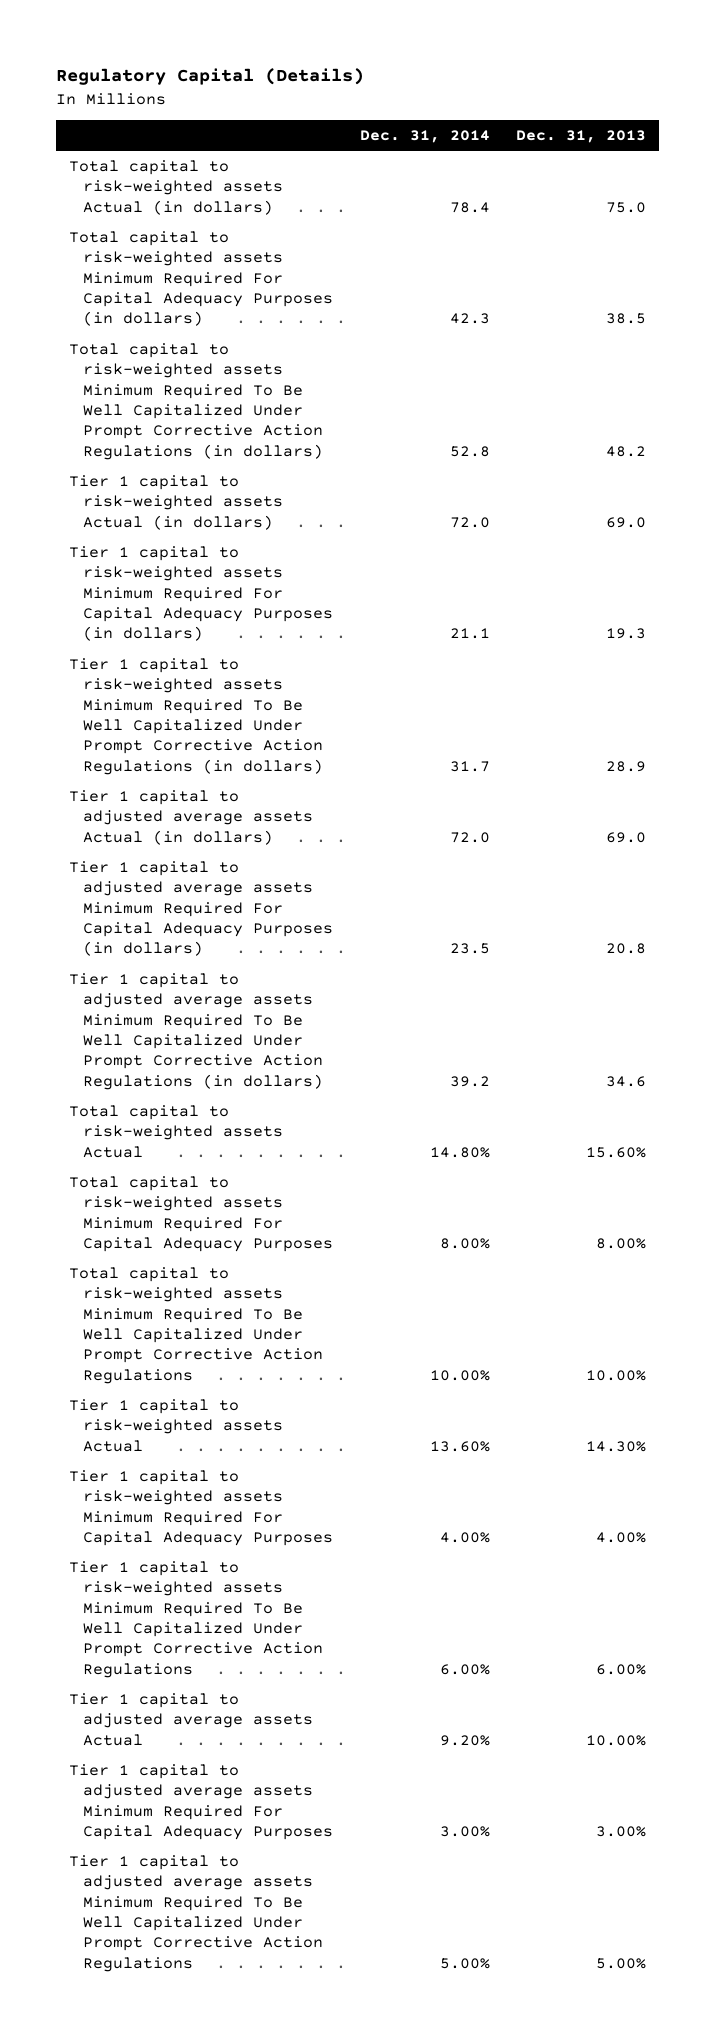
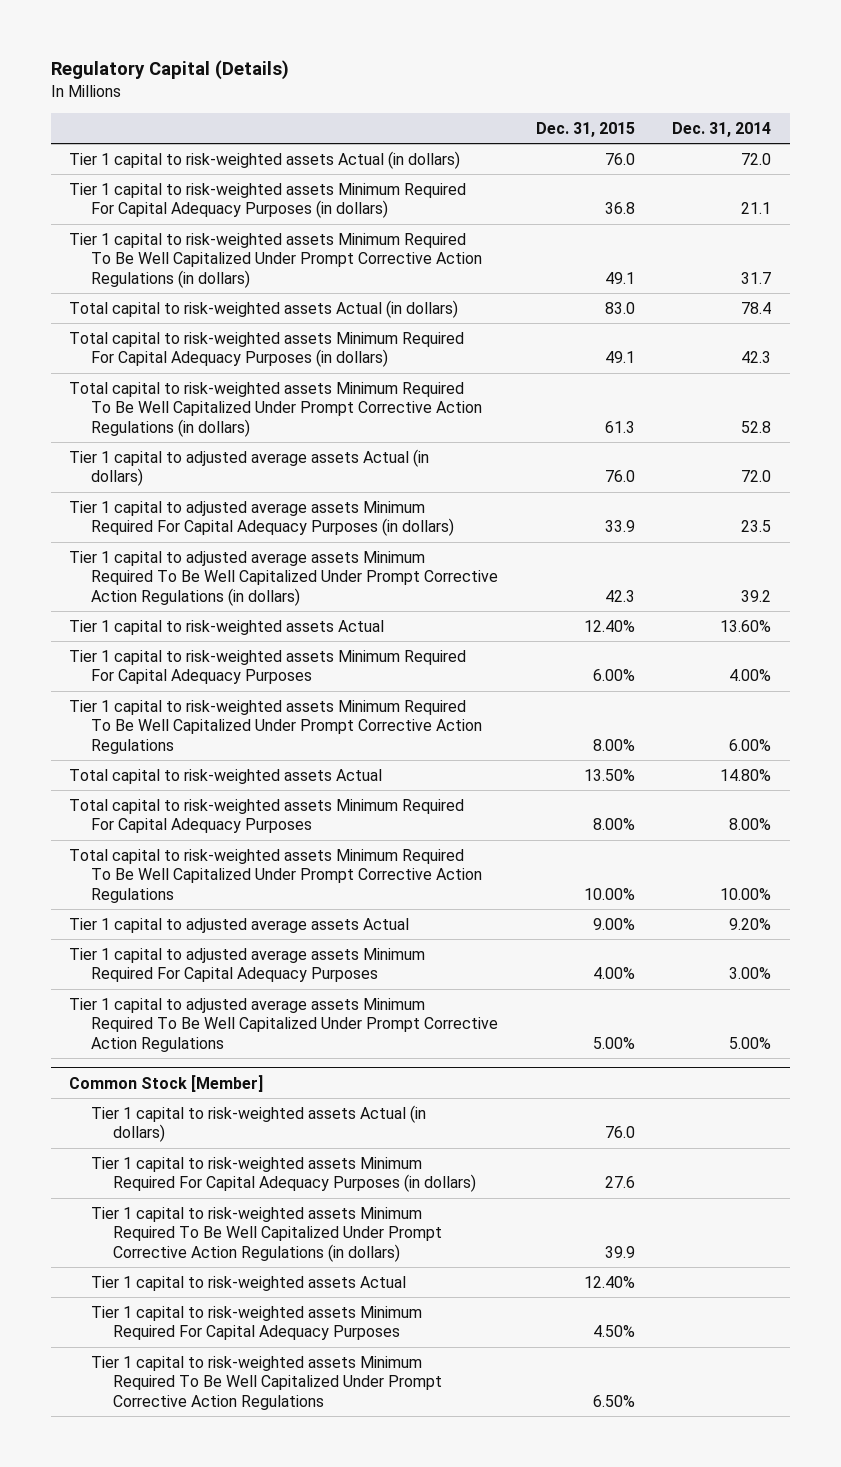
[516,130,647,144] Dec. 31, 2013 -> none
none -> [535,121,635,137] Dec. 31, 2015
[68,159,284,215] Total capital to risk-weighted assets Actual (in dollars) -> [69,299,459,318] Total capital to risk-weighted assets Actual (in dollars)
[68,230,334,327] Total capital to risk-weighted assets Minimum Required For Capital Adequacy Purposes (in dollars) -> [69,331,465,368] Total capital to risk-weighted assets Minimum Required For Capital Adequacy Purposes (in dollars)
[68,342,324,460] Total capital to risk-weighted assets Minimum Required To Be Well Capitalized Under Prompt Corrective Action Regulations (in dollars) -> [69,381,483,437] Total capital to risk-weighted assets Minimum Required To Be Well Capitalized Under Prompt Corrective Action Regulations (in dollars)
[68,1104,284,1158] Total capital to risk-weighted assets Actual -> [69,768,383,784] Total capital to risk-weighted assets Actual
[68,1175,334,1253] Total capital to risk-weighted assets Minimum Required For Capital Adequacy Purposes -> [69,798,465,834] Total capital to risk-weighted assets Minimum Required For Capital Adequacy Purposes
[68,1266,324,1384] Total capital to risk-weighted assets Minimum Required To Be Well Capitalized Under Prompt Corrective Action Regulations -> [69,848,483,903] Total capital to risk-weighted assets Minimum Required To Be Well Capitalized Under Prompt Corrective Action Regulations
none -> [69,1074,264,1092] Common Stock [Member]
none -> [91,1104,427,1143] Tier 1 capital to risk-weighted assets Actual (in dollars)
none -> [91,1156,477,1193] Tier 1 capital to risk-weighted assets Minimum Required For Capital Adequacy Purposes (in dollars)
none -> [91,1206,443,1262] Tier 1 capital to risk-weighted assets Minimum Required To Be Well Capitalized Under Prompt Corrective Action Regulations (in dollars)
none -> [91,1275,407,1291] Tier 1 capital to risk-weighted assets Actual
none -> [91,1305,423,1341] Tier 1 capital to risk-weighted assets Minimum Required For Capital Adequacy Purposes
none -> [91,1355,443,1410] Tier 1 capital to risk-weighted assets Minimum Required To Be Well Capitalized Under Prompt Corrective Action Regulations

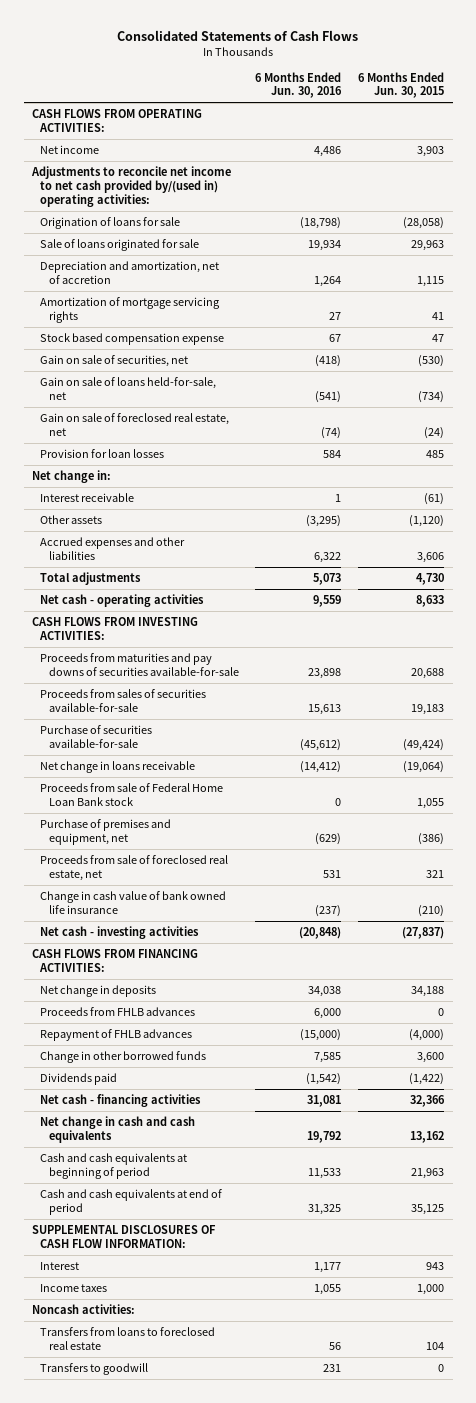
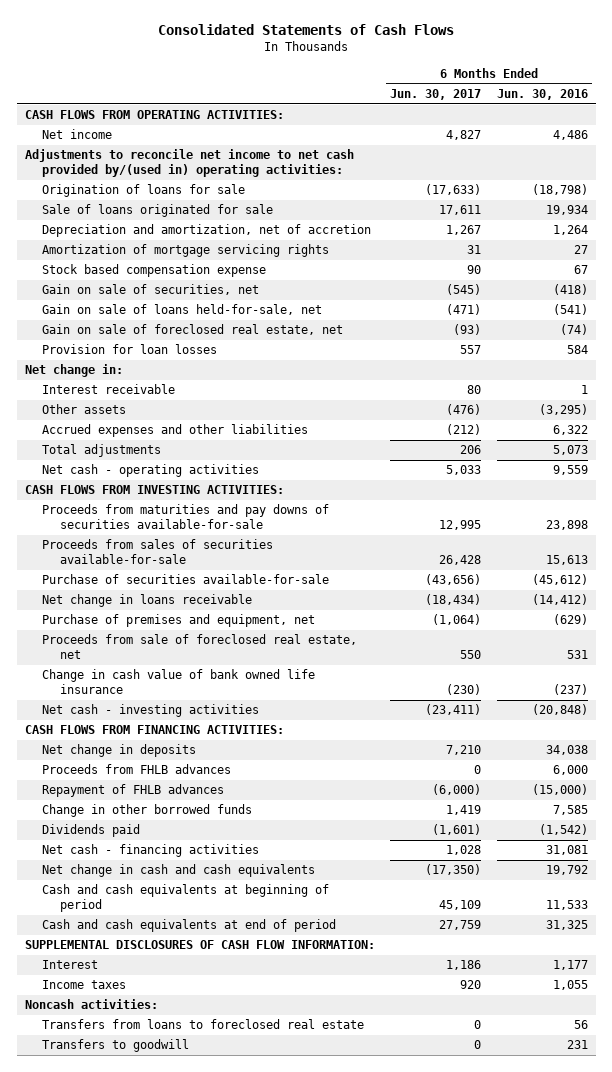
[358,71,445,99] 6 Months Ended Jun. 30, 2015 -> none
none -> [390,88,482,100] Jun. 30, 2017
[40,782,224,806] Proceeds from sale of Federal Home Loan Bank stock -> none

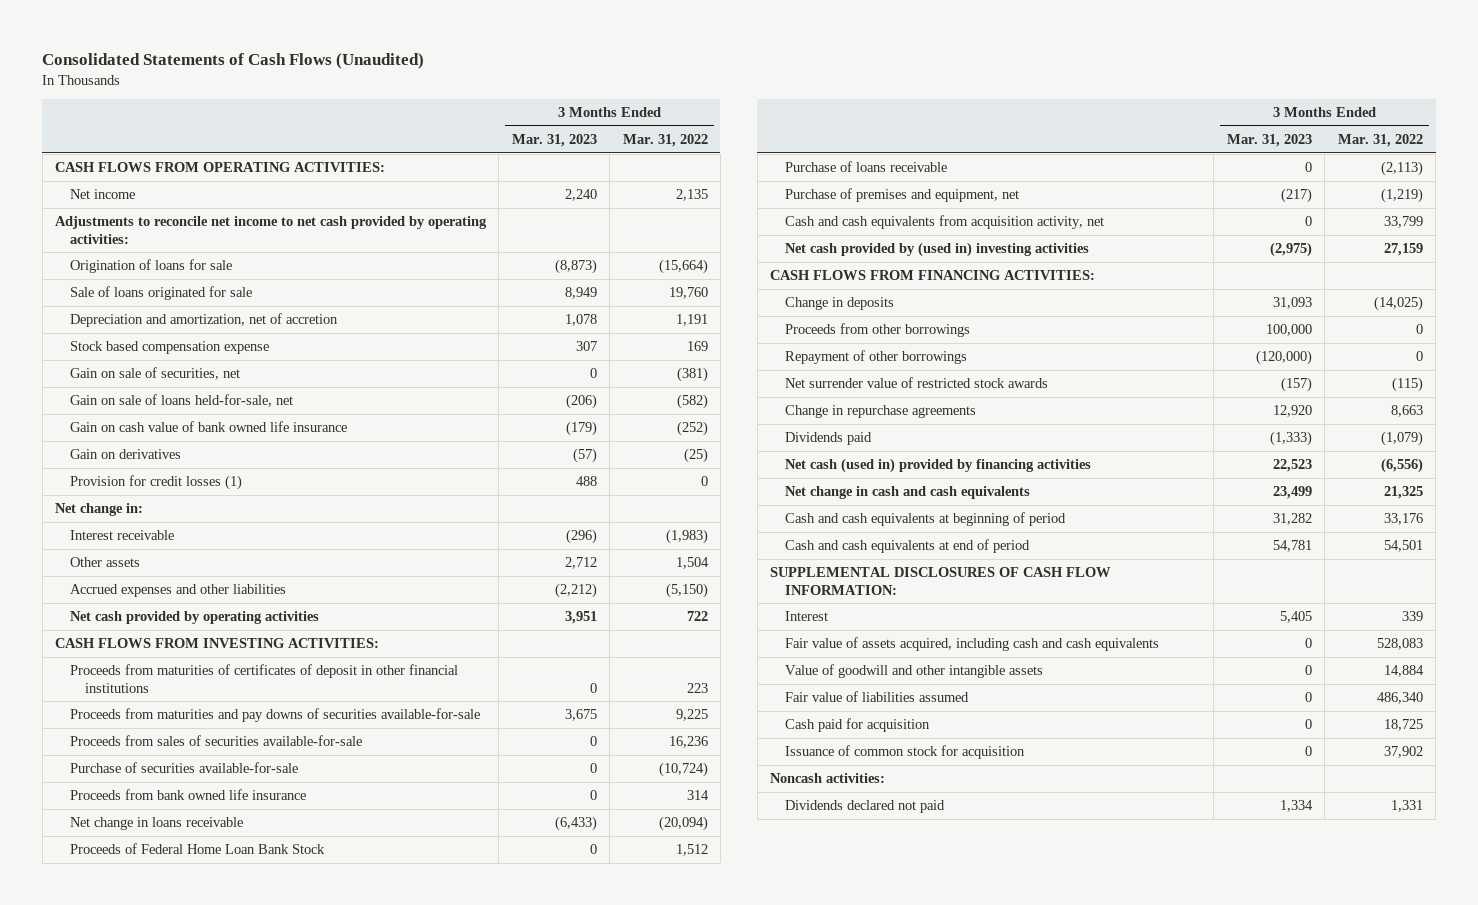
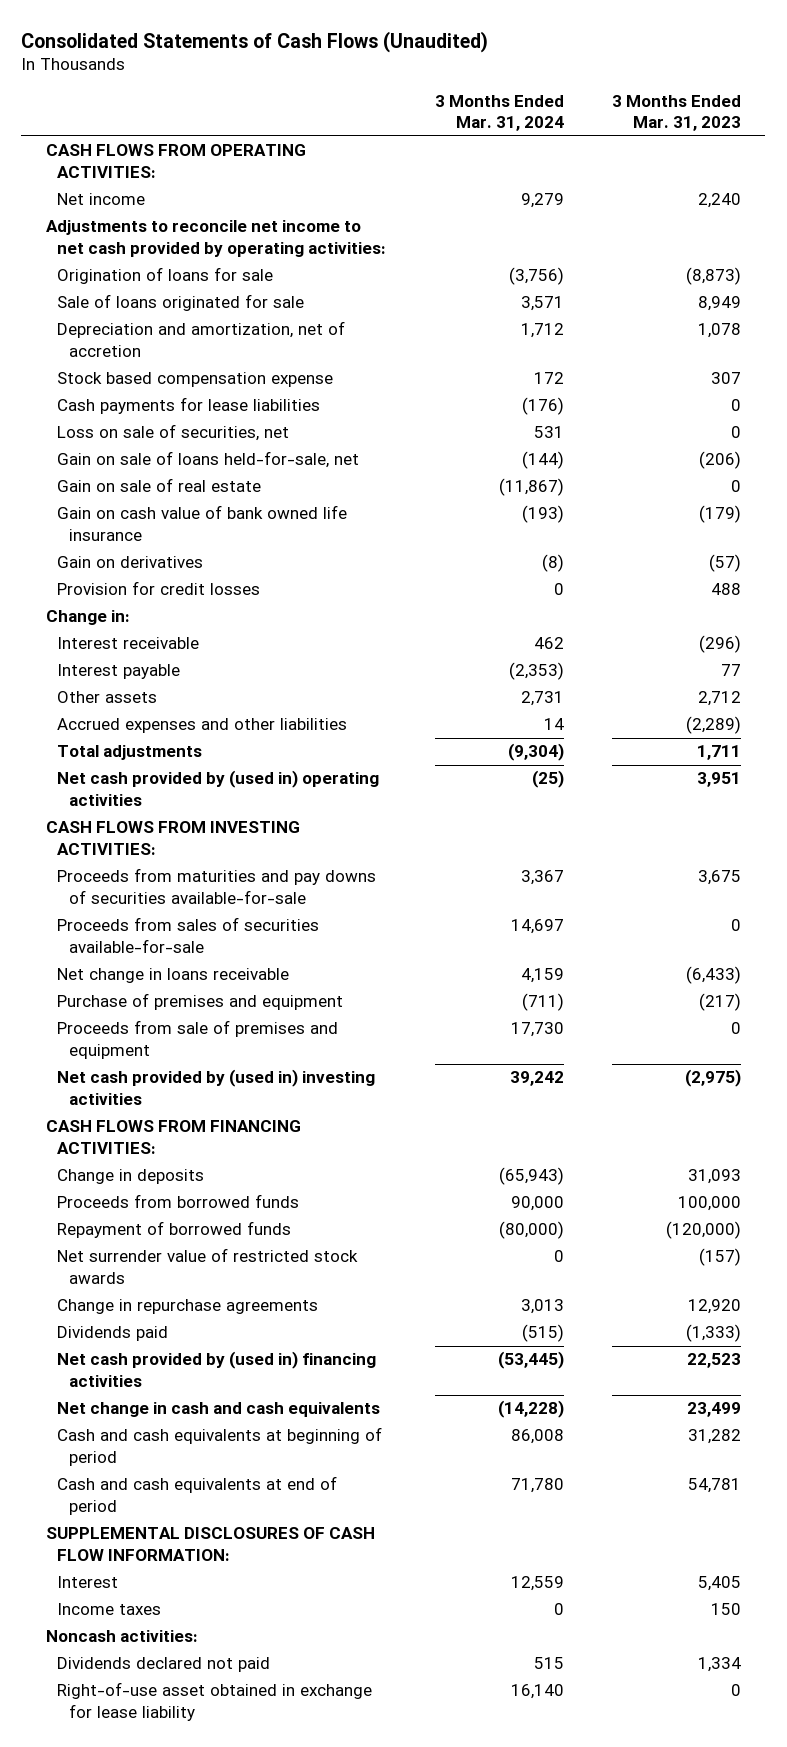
[622,134,708,148] Mar. 31, 2022 -> none
none -> [434,94,564,132] 3 Months Ended Mar. 31, 2024
none -> [57,397,321,415] Cash payments for lease liabilities
[69,367,240,381] Gain on sale of securities, net -> [57,424,290,442] Loss on sale of securities, net
none -> [57,478,262,493] Gain on sale of real estate
[69,475,242,491] Provision for credit losses (1) -> [57,581,261,596] Provision for credit losses
[54,503,143,517] Net change in: -> [45,610,130,626] Change in:
none -> [57,664,181,680] Interest payable
[554,583,597,599] (2,212) -> [685,716,741,735] (2,289)
none -> [57,745,203,761] Total adjustments
[69,611,319,625] Net cash provided by operating activities -> [57,770,380,807] Net cash provided by (used in) operating activities
[69,664,458,693] Proceeds from maturities of certificates of deposit in other financial institutions -> none
[69,762,298,774] Purchase of securities available-for-sale -> none
[69,789,306,801] Proceeds from bank owned life insurance -> none
[69,843,325,855] Proceeds of Federal Home Loan Bank Stock -> none
[784,161,947,173] Purchase of loans receivable -> none
[784,215,1104,230] Cash and cash equivalents from acquisition activity, net -> none
[784,188,1019,203] Purchase of premises and equipment, net -> [57,993,344,1011] Purchase of premises and equipment
none -> [57,1020,339,1060] Proceeds from sale of premises and equipment
[784,323,970,338] Proceeds from other borrowings -> [57,1194,300,1209] Proceeds from borrowed funds
[784,350,967,365] Repayment of other borrowings -> [57,1221,292,1239] Repayment of borrowed funds
[784,458,1091,474] Net cash (used in) provided by financing activities -> [57,1351,377,1388] Net cash provided by (used in) financing activities
[784,637,1159,652] Fair value of assets acquired, including cash and cash equivalents -> none
[784,664,1043,679] Value of goodwill and other intangible assets -> none
[784,691,969,703] Fair value of liabilities assumed -> none
[784,718,930,733] Cash paid for acquisition -> none
[784,745,1025,760] Issuance of common stock for acquisition -> none
none -> [57,1603,162,1616] Income taxes
none -> [57,1682,373,1722] Right-of-use asset obtained in exchange for lease liability

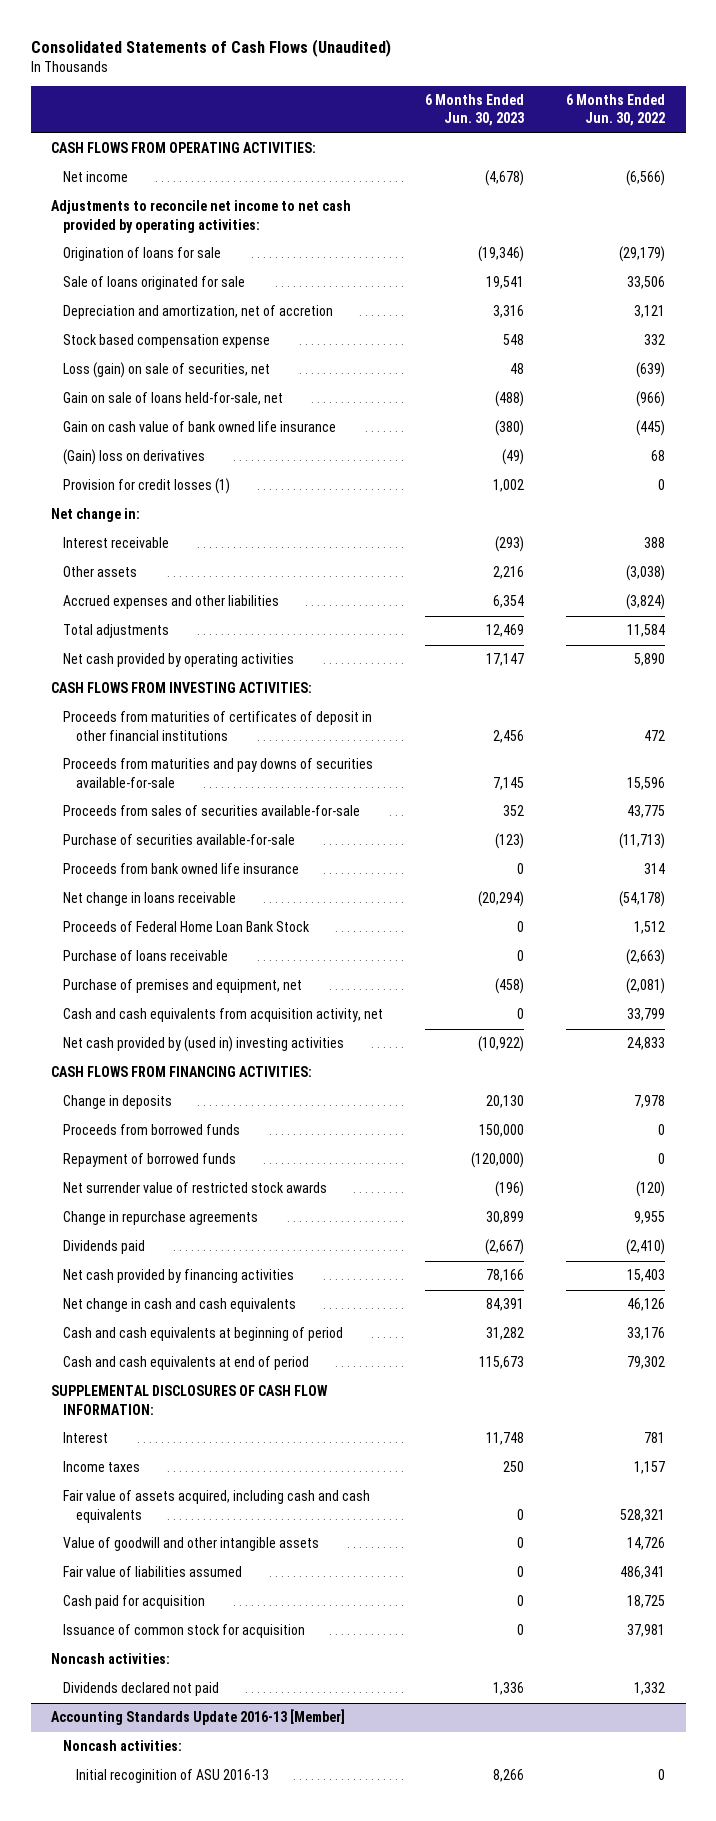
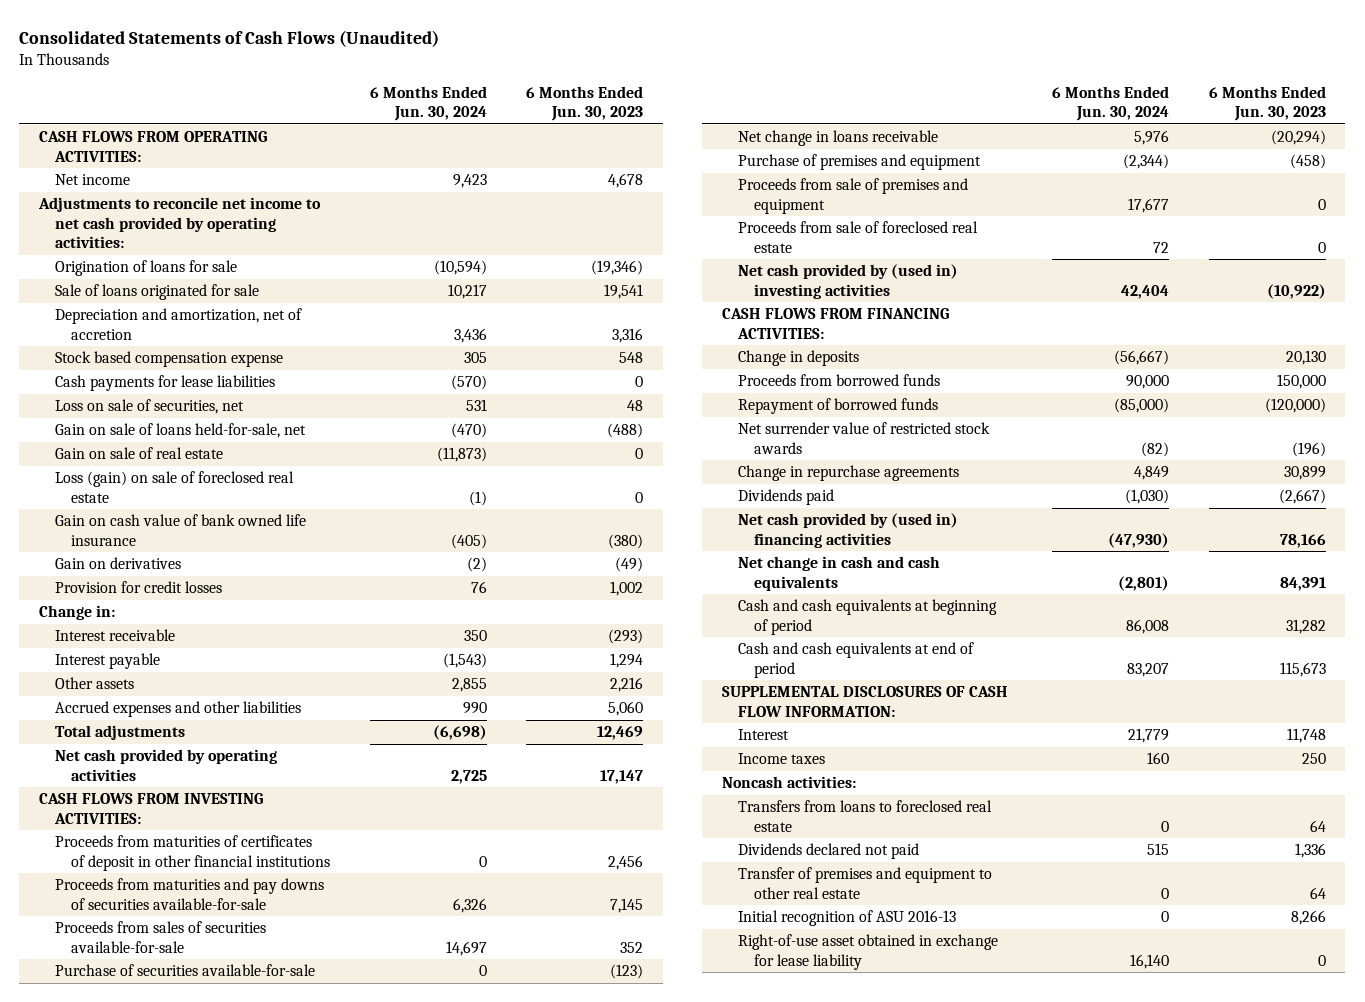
[565,93,665,127] 6 Months Ended Jun. 30, 2022 -> none
none -> [369,85,487,122] 6 Months Ended Jun. 30, 2024
[485,170,525,187] (4,678) -> [608,173,644,189] 4,678
none -> [55,375,276,392] Cash payments for lease liabilities
[63,362,271,379] Loss (gain) on sale of securities, net -> [55,399,245,415] Loss on sale of securities, net
none -> [55,447,224,460] Gain on sale of real estate
none -> [55,471,295,503] Loss (gain) on sale of foreclosed real estate
[63,449,206,466] (Gain) loss on derivatives -> [55,557,182,570] Gain on derivatives
[63,478,231,495] Provision for credit losses (1) -> [55,581,223,594] Provision for credit losses
[51,508,141,523] Net change in: -> [39,605,116,621] Change in:
none -> [55,653,161,670] Interest payable
[493,595,525,609] 6,354 -> [608,701,644,717] 5,060
[63,863,300,875] Proceeds from bank owned life insurance -> none
[63,921,311,933] Proceeds of Federal Home Loan Bank Stock -> none
[63,950,229,962] Purchase of loans receivable -> none
[63,1008,384,1023] Cash and cash equivalents from acquisition activity, net -> none
[63,979,303,994] Purchase of premises and equipment, net -> [737,154,981,171] Purchase of premises and equipment
none -> [737,178,968,214] Proceeds from sale of premises and equipment
none -> [737,221,978,253] Proceeds from sale of foreclosed real estate
[63,1269,295,1284] Net cash provided by financing activities -> [737,513,958,548] Net cash provided by (used in) financing activities
[63,1490,371,1523] Fair value of assets acquired, including cash and cash equivalents -> none
[63,1537,320,1552] Value of goodwill and other intangible assets -> none
[63,1566,243,1578] Fair value of liabilities assumed -> none
[63,1595,206,1610] Cash paid for acquisition -> none
[63,1624,306,1639] Issuance of common stock for acquisition -> none
none -> [737,800,992,832] Transfers from loans to foreclosed real estate
[51,1709,346,1726] Accounting Standards Update 2016-13 [Member] -> none
[63,1740,183,1752] Noncash activities: -> none
none -> [737,867,992,899] Transfer of premises and equipment to other real estate
[75,1769,269,1784] Initial recoginition of ASU 2016-13 -> [737,910,956,927] Initial recognition of ASU 2016-13
none -> [737,934,998,970] Right-of-use asset obtained in exchange for lease liability

